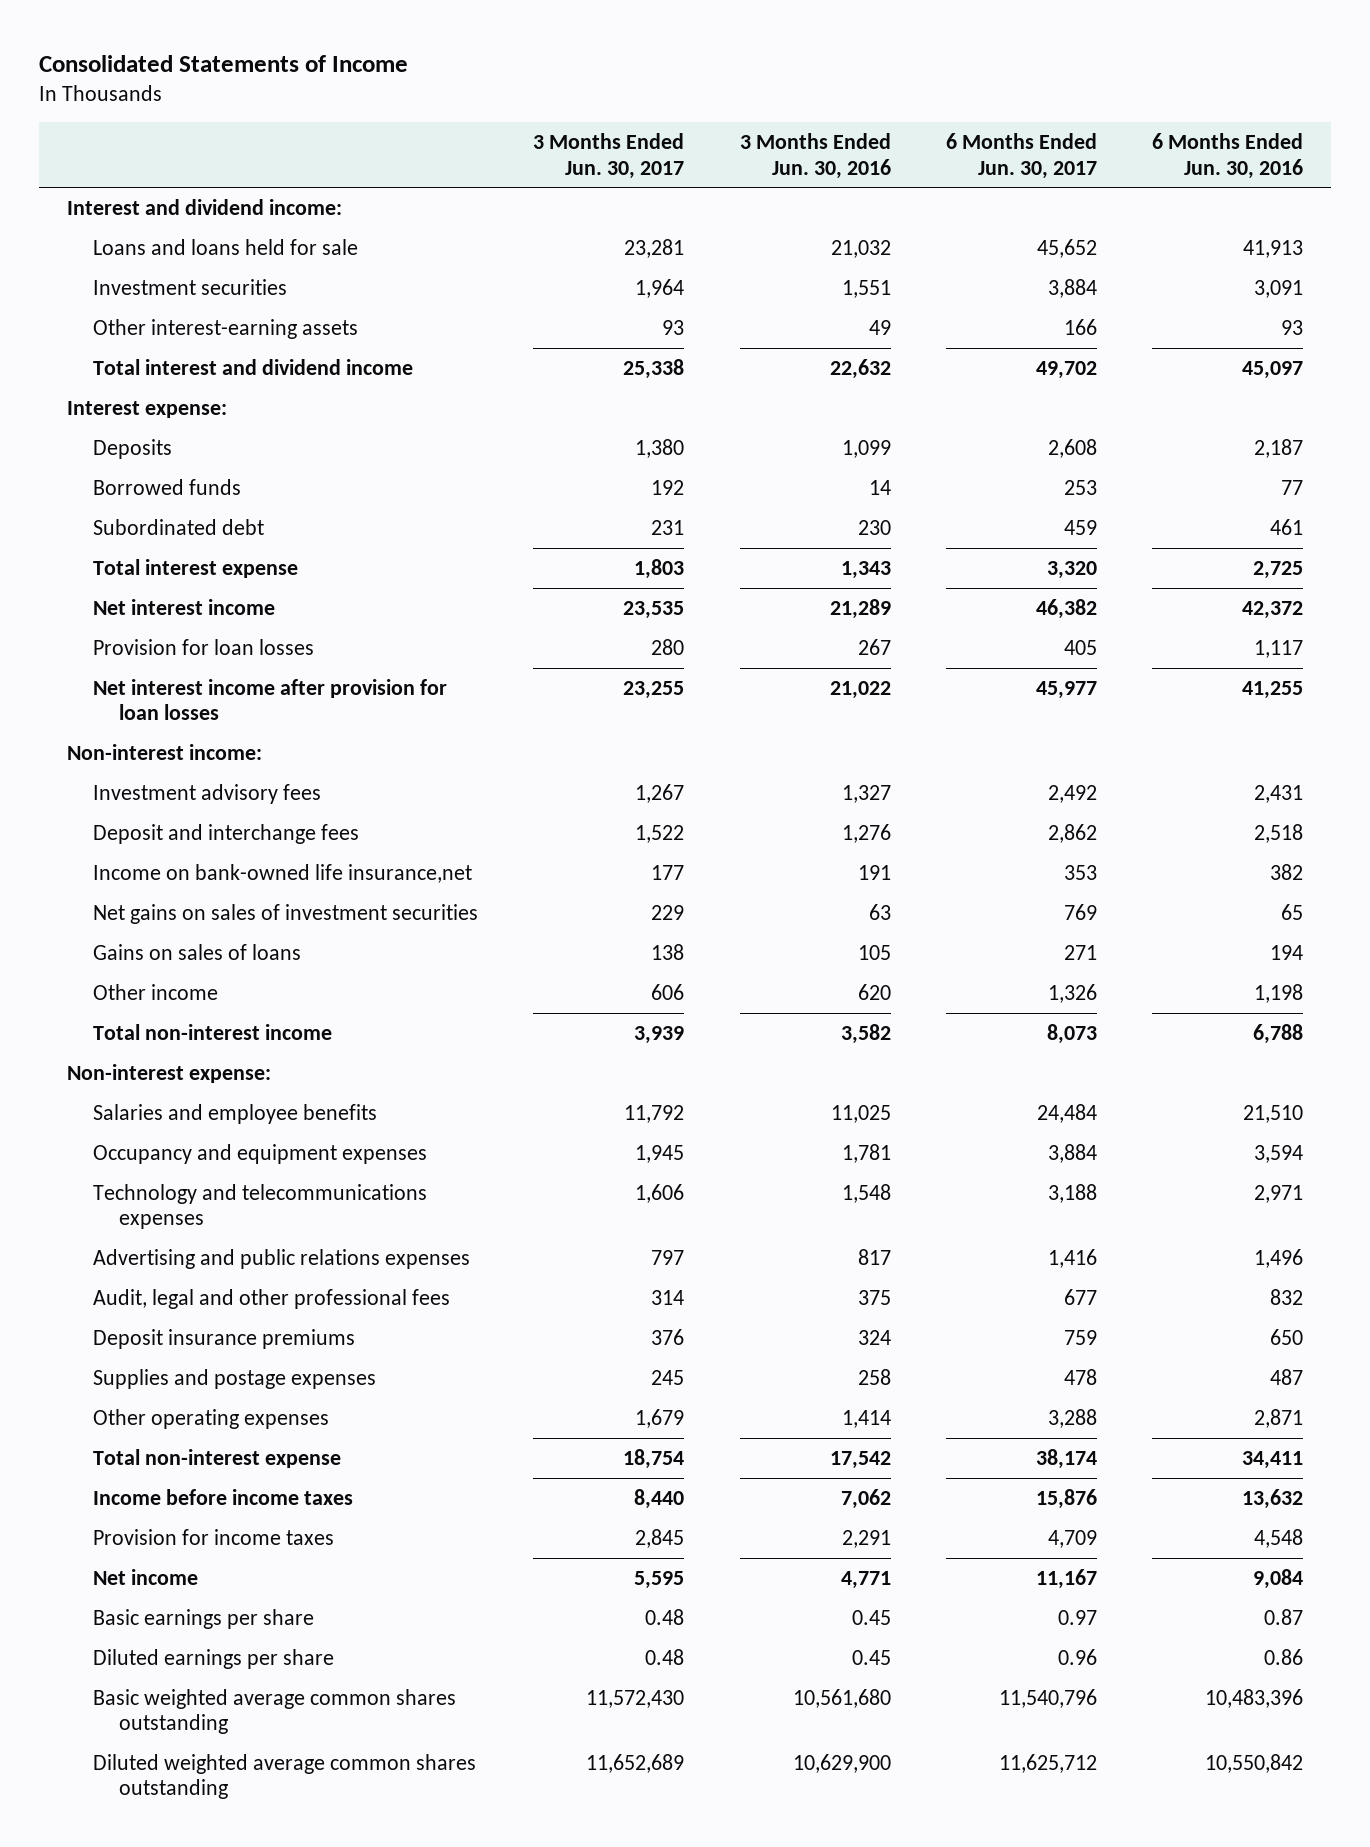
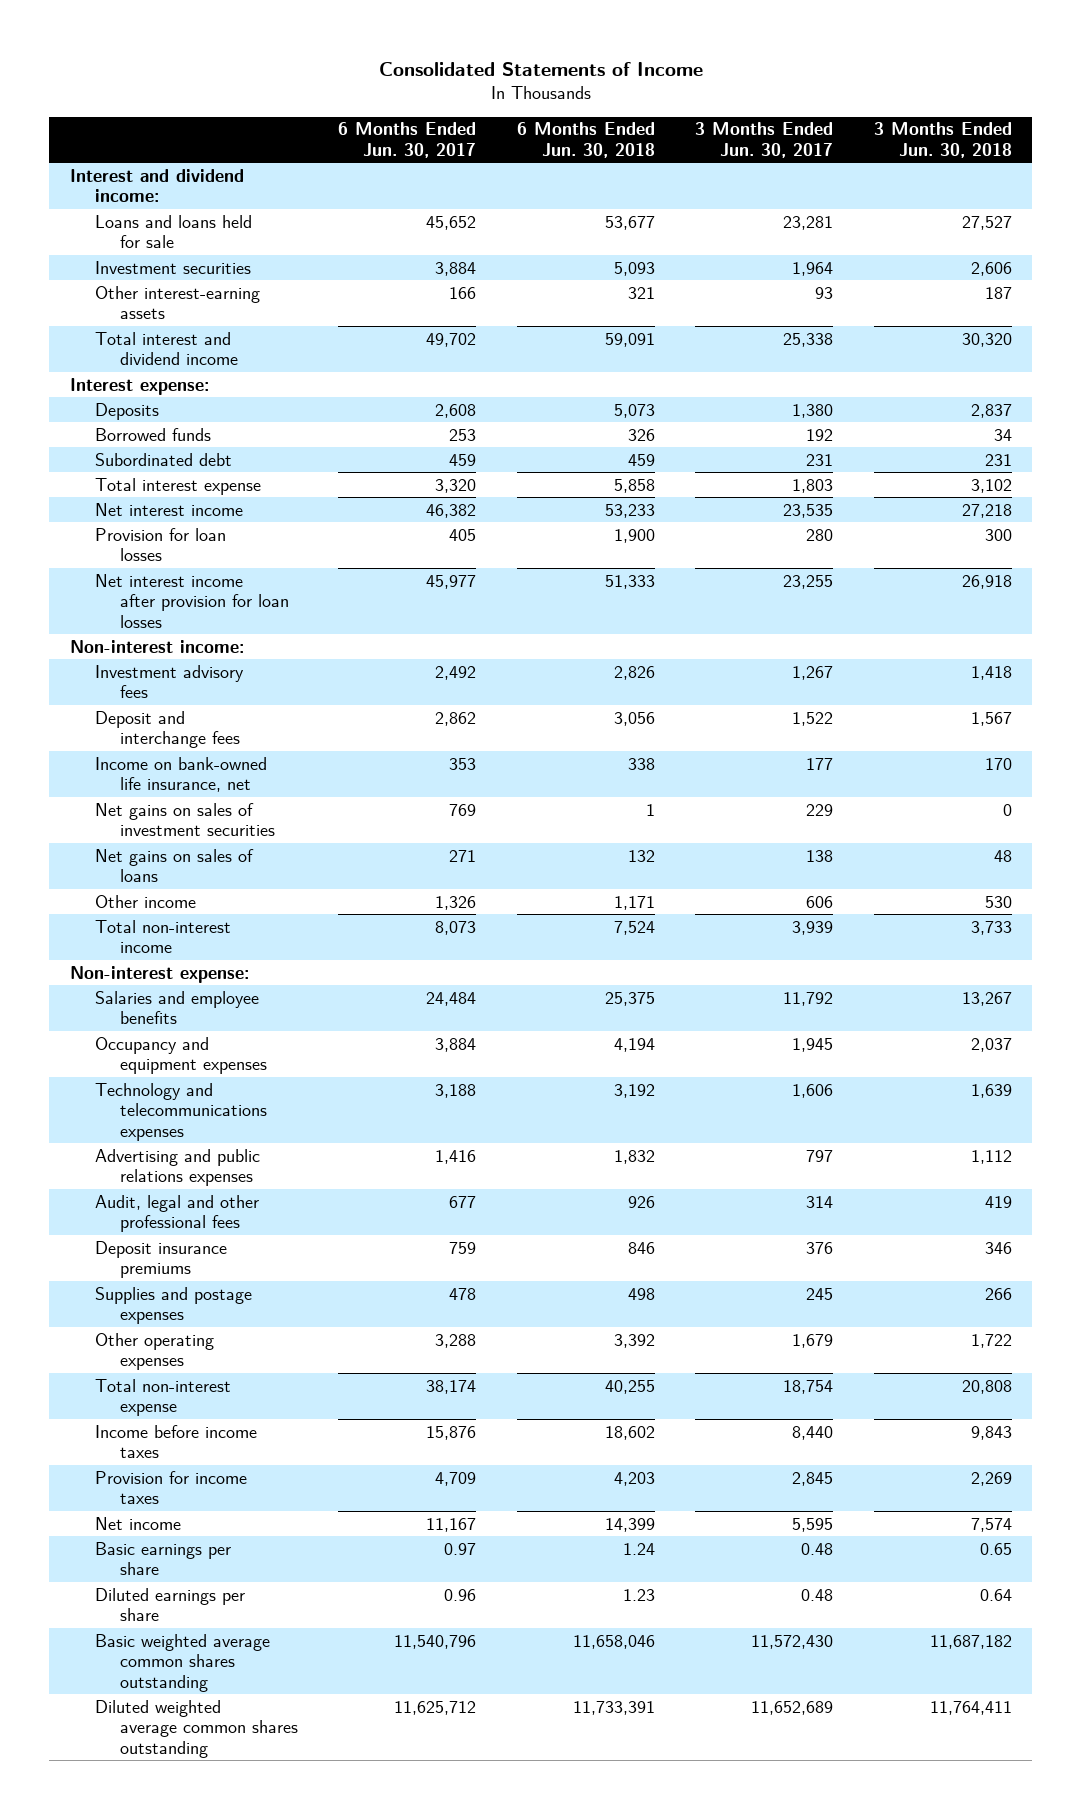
[739,132,891,179] 3 Months Ended Jun. 30, 2016 -> none
[1152,132,1304,179] 6 Months Ended Jun. 30, 2016 -> none
none -> [516,122,655,158] 6 Months Ended Jun. 30, 2018
none -> [873,122,1012,158] 3 Months Ended Jun. 30, 2018
[93,863,473,883] Income on bank-owned life insurance,net -> [94,756,267,793] Income on bank-owned life insurance, net
[93,943,302,960] Gains on sales of loans -> [94,848,254,883] Net gains on sales of loans

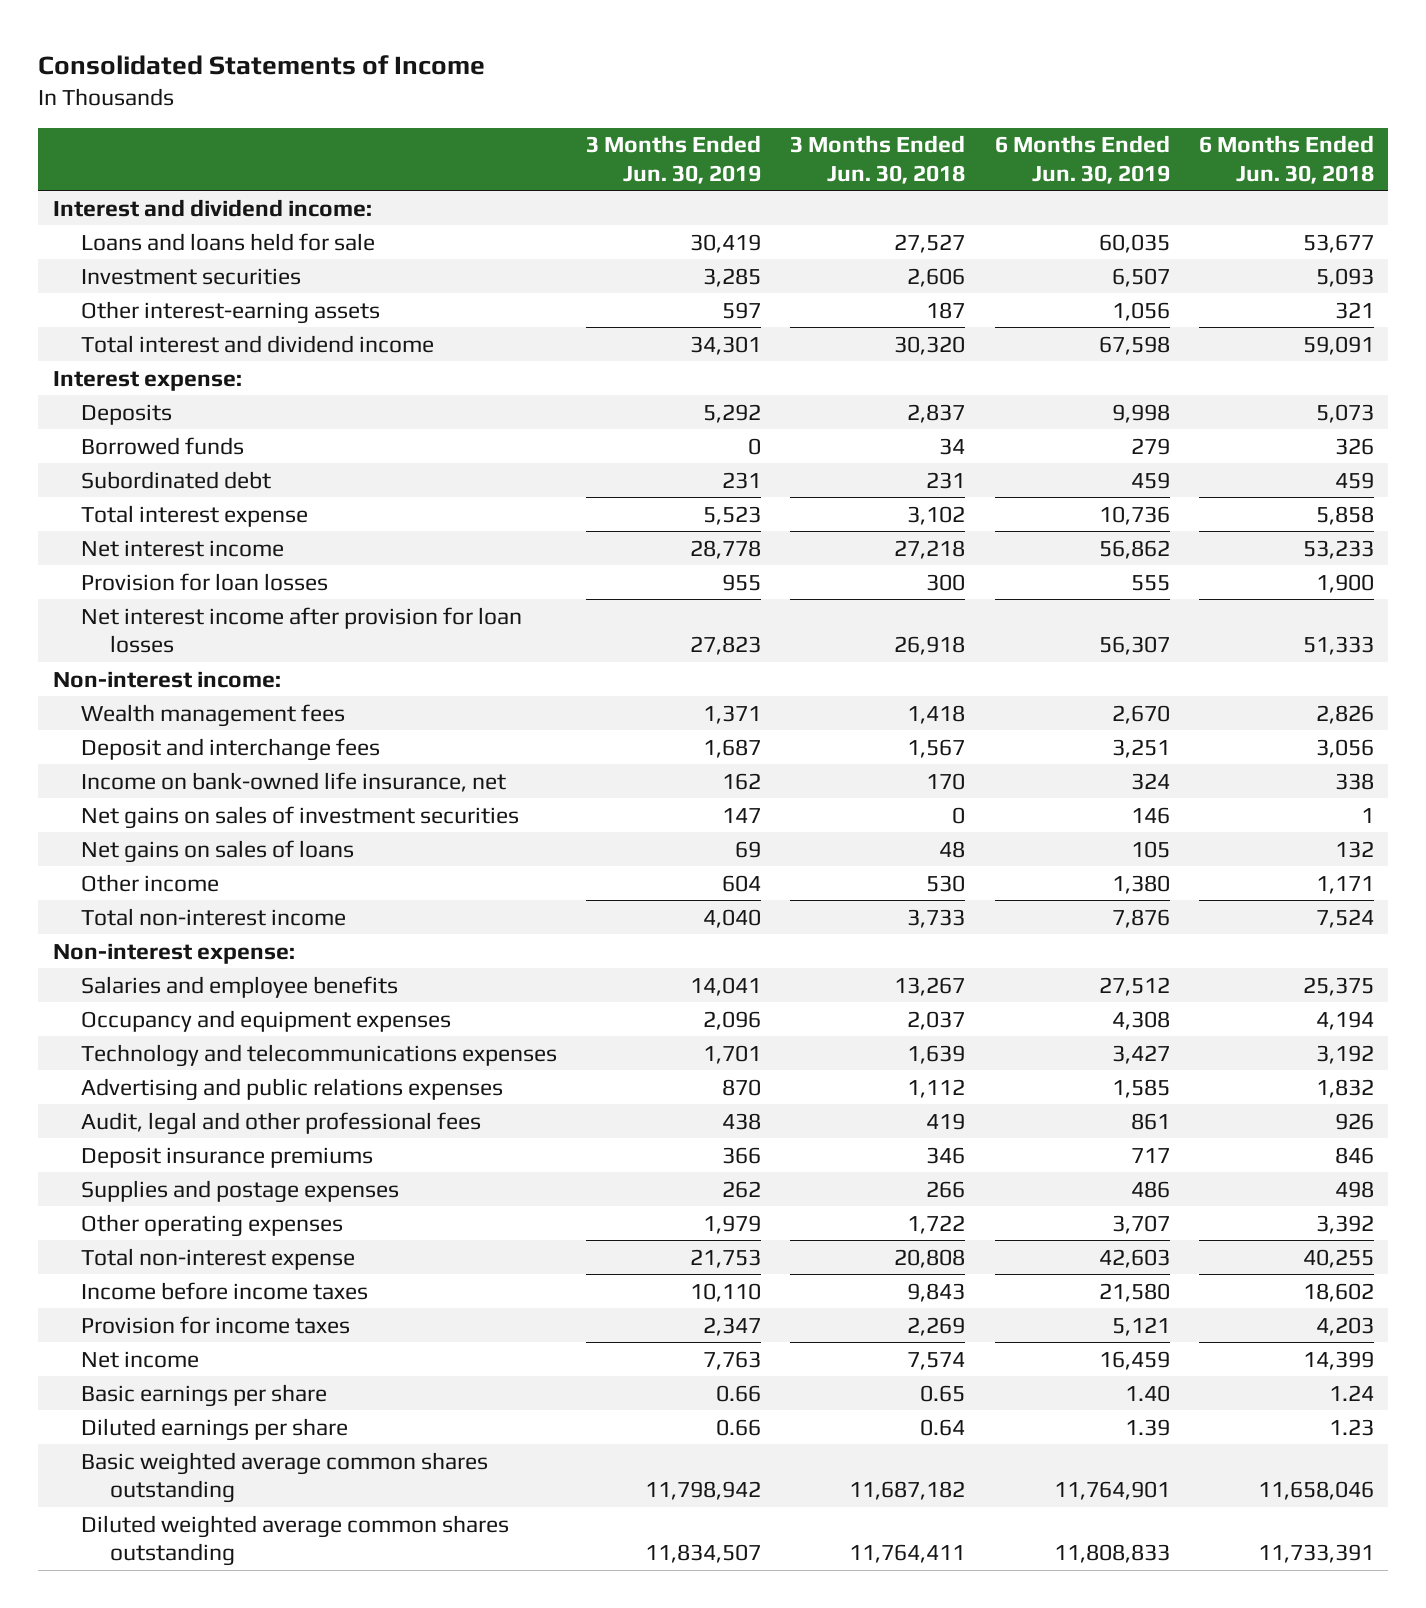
[338,122,477,158] 6 Months Ended Jun. 30, 2017 -> none
[695,122,834,158] 3 Months Ended Jun. 30, 2017 -> none
none -> [586,135,762,184] 3 Months Ended Jun. 30, 2019
none -> [994,135,1170,184] 6 Months Ended Jun. 30, 2019
[94,664,244,699] Investment advisory fees -> [81,703,346,727] Wealth management fees

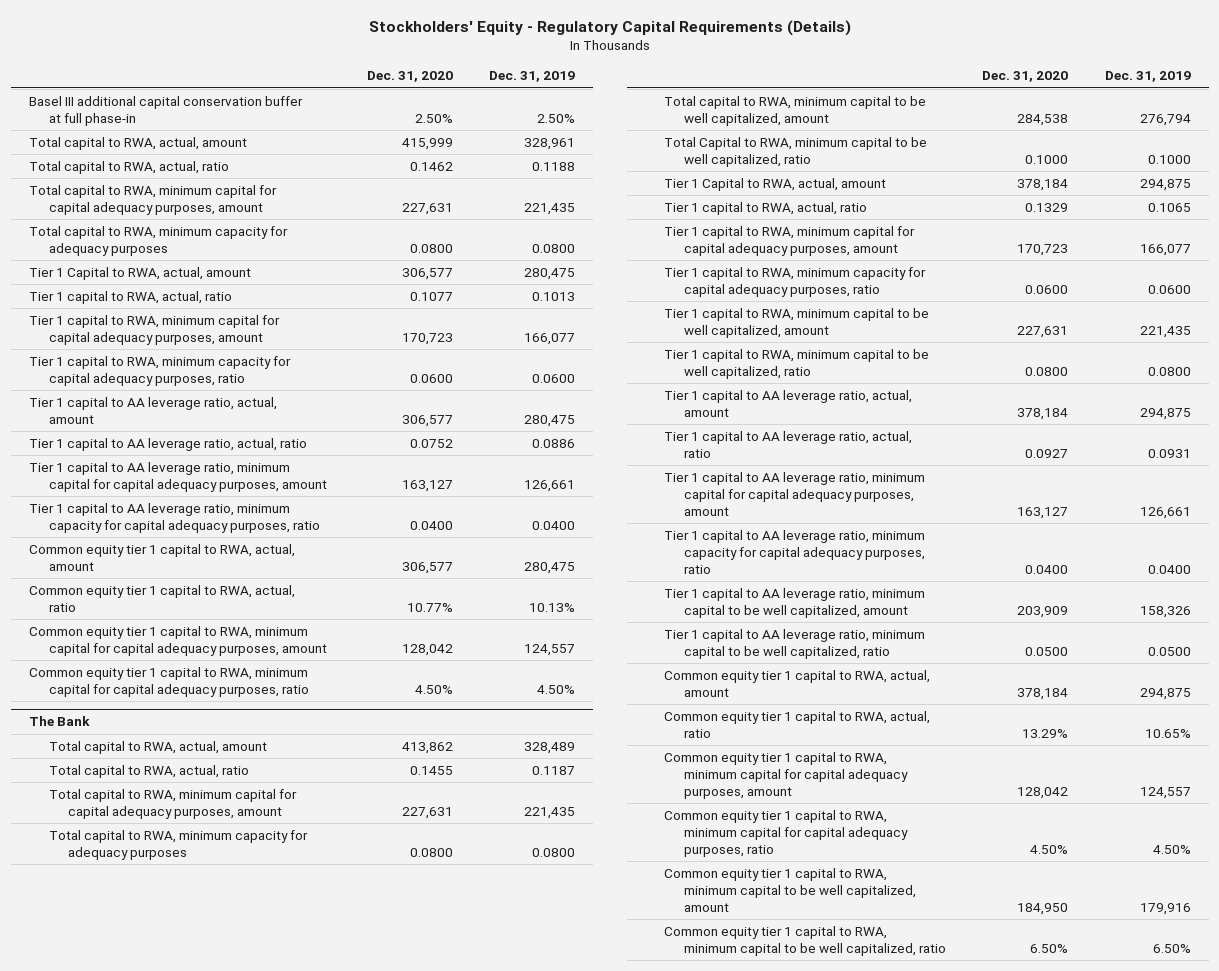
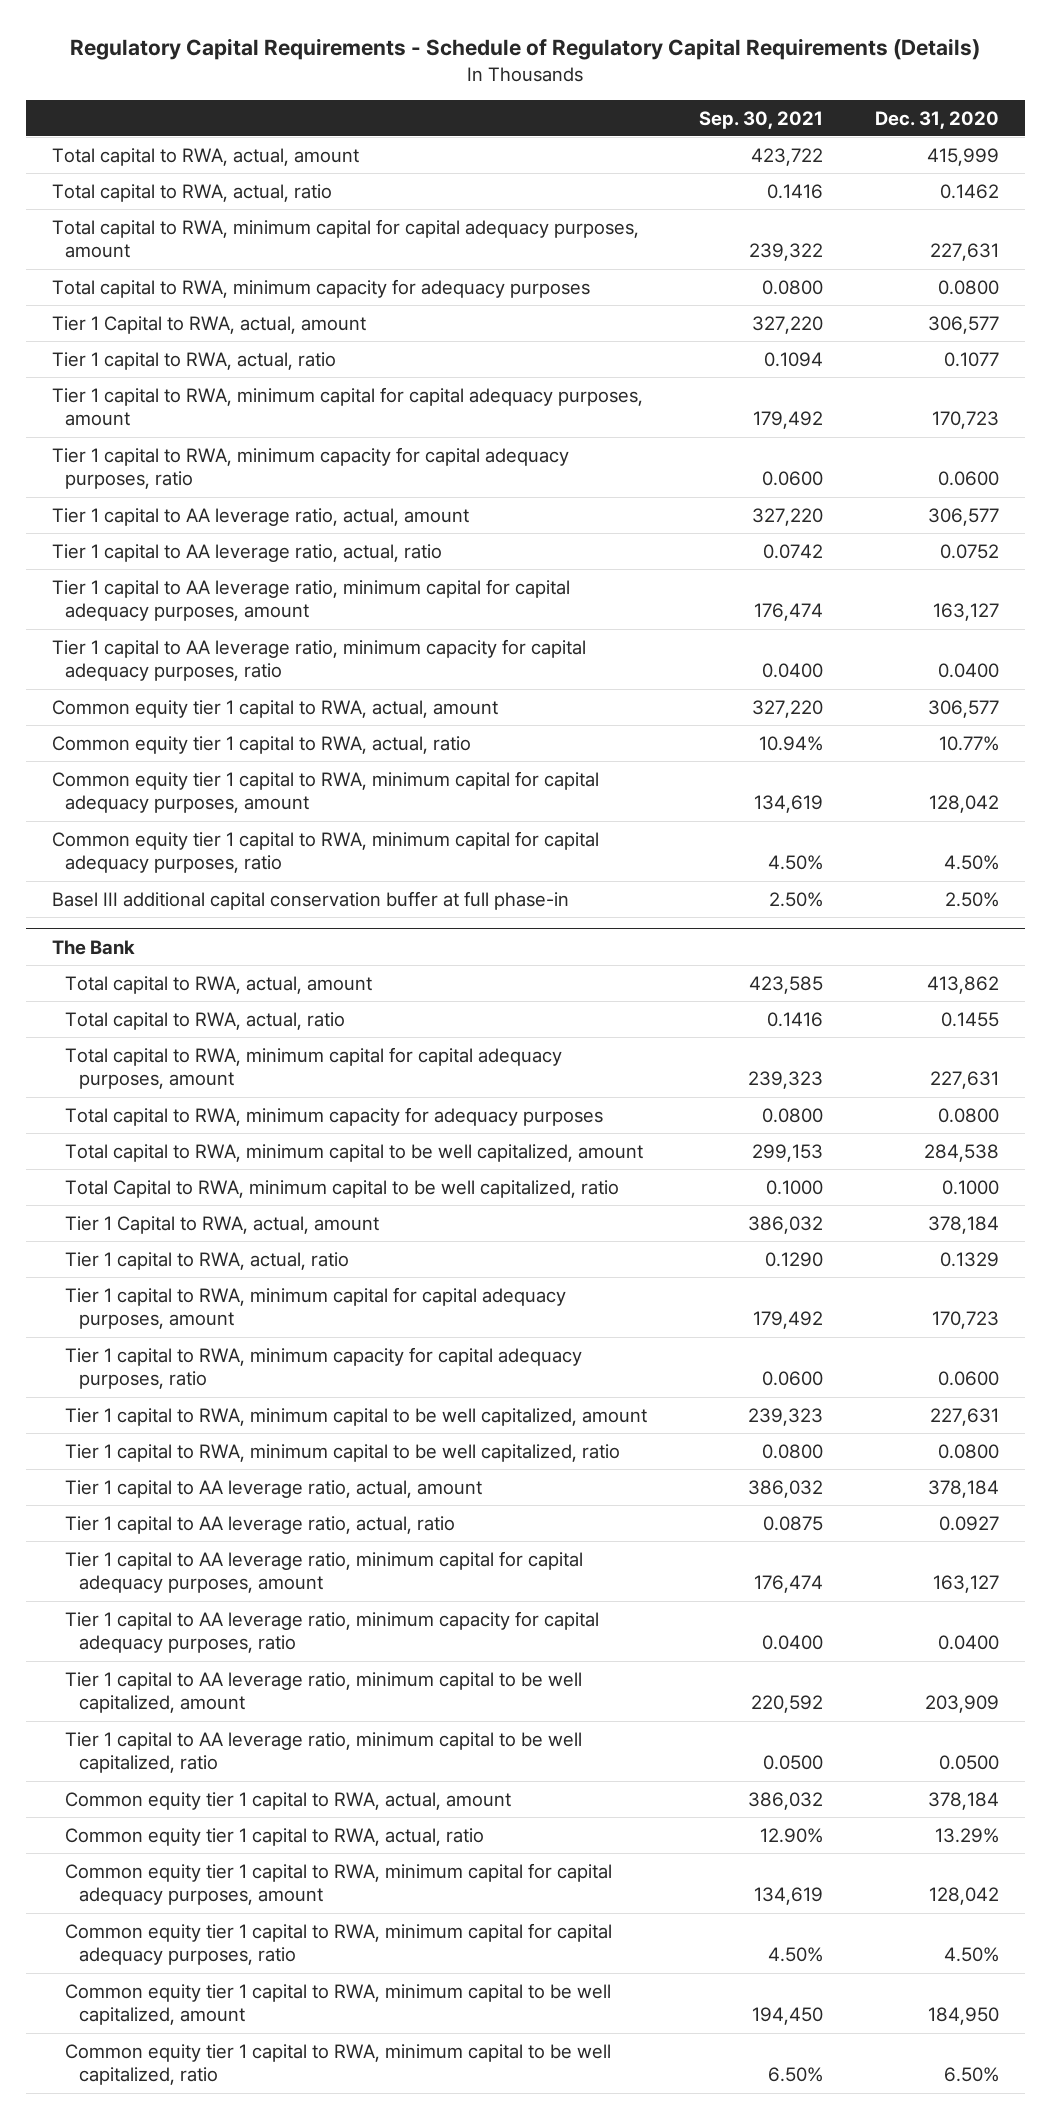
[368,19,851,36] Stockholders' Equity - Regulatory Capital Requirements (Details) -> [70,38,981,61] Regulatory Capital Requirements - Schedule of Regulatory Capital Requirements (Details)
[488,71,575,83] Dec. 31, 2019 -> none
none -> [699,110,824,129] Sep. 30, 2021
[28,95,303,126] Basel III additional capital conservation buffer at full phase-in -> [51,890,569,910] Basel III additional capital conservation buffer at full phase-in

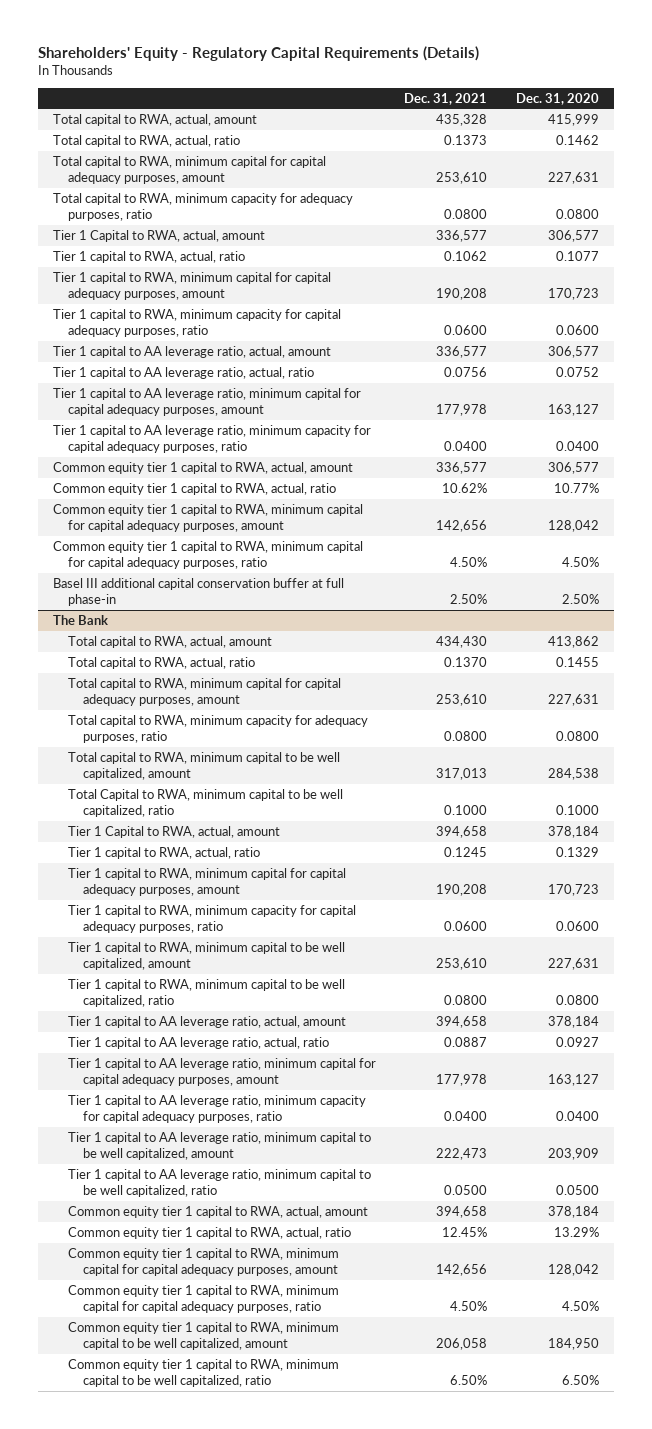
[70,38,981,61] Regulatory Capital Requirements - Schedule of Regulatory Capital Requirements (Details) -> [38,46,480,62] Shareholders' Equity - Regulatory Capital Requirements (Details)
[699,110,824,129] Sep. 30, 2021 -> none
none -> [404,92,488,105] Dec. 31, 2021
[51,278,590,298] Total capital to RWA, minimum capacity for adequacy purposes -> [52,192,353,222] Total capital to RWA, minimum capacity for adequacy purposes, ratio
[65,1106,604,1126] Total capital to RWA, minimum capacity for adequacy purposes -> [67,714,368,744] Total capital to RWA, minimum capacity for adequacy purposes, ratio

